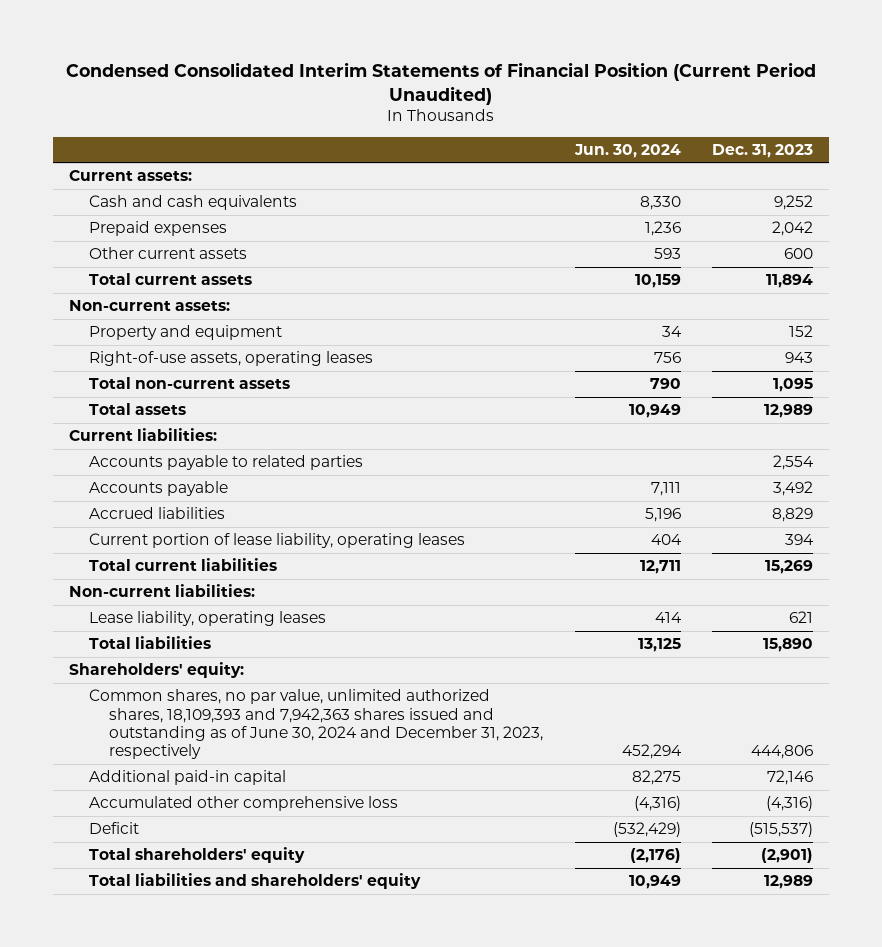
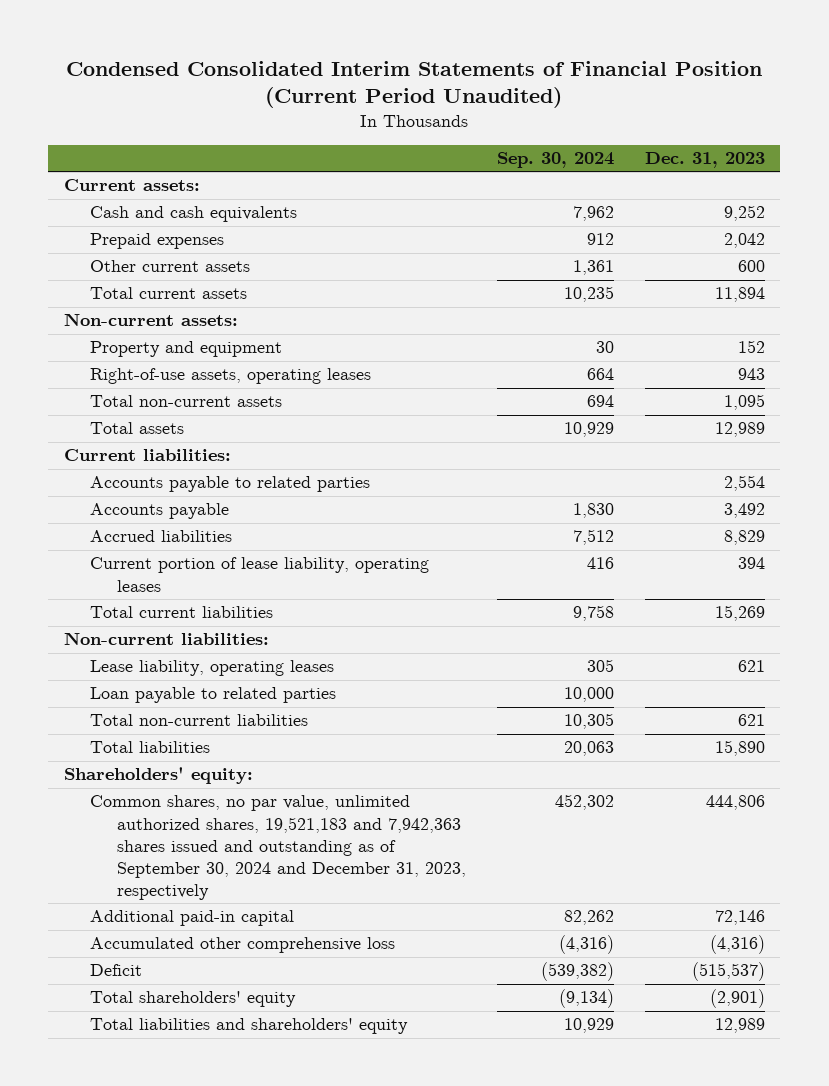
[573,143,681,158] Jun. 30, 2024 -> none
none -> [497,152,615,169] Sep. 30, 2024
none -> [90,687,337,704] Loan payable to related parties
none -> [90,714,309,727] Total non-current liabilities
[88,689,544,760] Common shares, no par value, unlimited authorized shares, 18,109,393 and 7,942,363 shares issued and outstanding as of June 30, 2024 and December 31, 2023, respectively -> [90,795,467,900] Common shares, no par value, unlimited authorized shares, 19,521,183 and 7,942,363 shares issued and outstanding as of September 30, 2024 and December 31, 2023, respectively

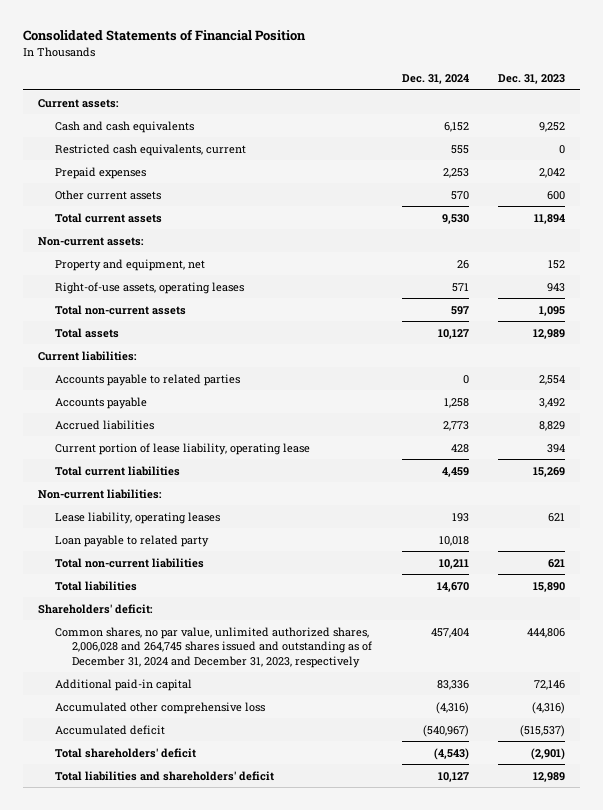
[66,60,763,109] Condensed Consolidated Interim Statements of Financial Position (Current Period Unaudited) -> [22,29,306,42] Consolidated Statements of Financial Position
[497,152,615,169] Sep. 30, 2024 -> none
none -> [401,74,469,85] Dec. 31, 2024
none -> [54,143,246,156] Restricted cash equivalents, current
[90,341,283,358] Property and equipment -> [54,258,205,271] Property and equipment, net
[90,557,430,592] Current portion of lease liability, operating leases -> [54,442,310,455] Current portion of lease liability, operating lease
[90,687,337,704] Loan payable to related parties -> [54,534,209,547] Loan payable to related party
[63,767,253,785] Shareholders' equity: -> [37,603,153,614] Shareholders' deficit:
[90,795,467,900] Common shares, no par value, unlimited authorized shares, 19,521,183 and 7,942,363 shares issued and outstanding as of September 30, 2024 and December 31, 2023, respectively -> [54,626,372,668] Common shares, no par value, unlimited authorized shares, 2,006,028 and 264,745 shares issued and outstanding as of December 31, 2024 and December 31, 2023, respectively
[90,964,143,977] Deficit -> [54,724,165,735] Accumulated deficit
[90,991,297,1008] Total shareholders' equity -> [54,747,196,758] Total shareholders' deficit
[90,1018,409,1035] Total liabilities and shareholders' equity -> [54,770,274,781] Total liabilities and shareholders' deficit

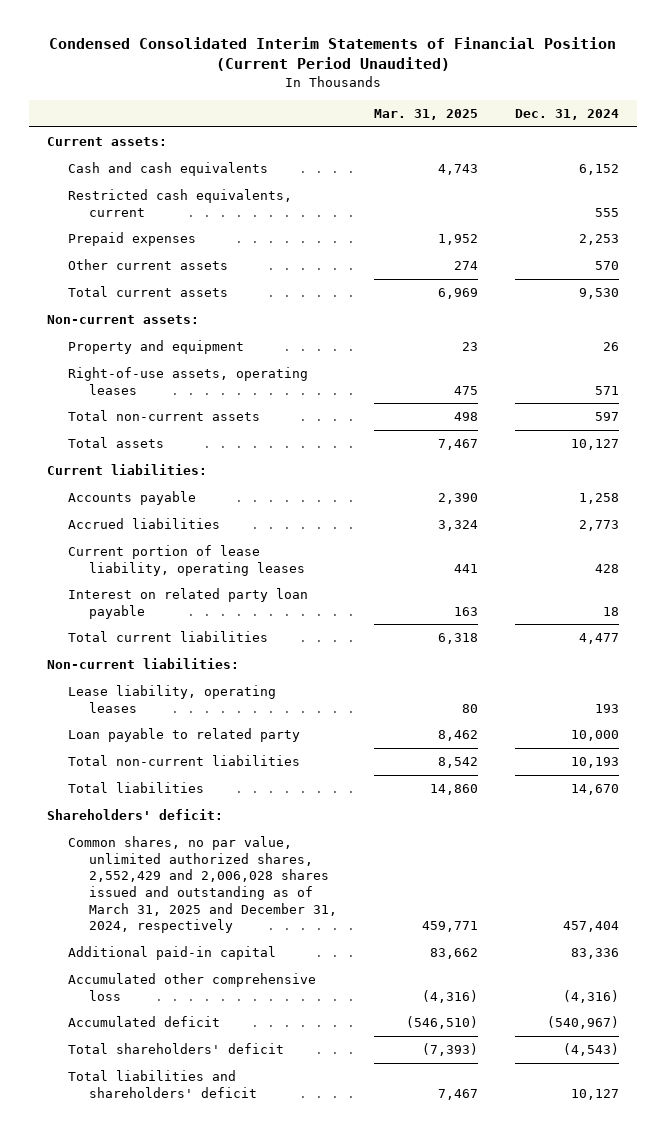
[22,29,306,42] Consolidated Statements of Financial Position -> [48,37,616,72] Condensed Consolidated Interim Statements of Financial Position (Current Period Unaudited)
[498,74,566,85] Dec. 31, 2023 -> none
none -> [373,109,478,121] Mar. 31, 2025
[54,258,205,271] Property and equipment, net -> [68,340,245,355] Property and equipment
[54,373,240,386] Accounts payable to related parties -> none
[54,442,310,455] Current portion of lease liability, operating lease -> [68,545,305,576] Current portion of lease liability, operating leases
none -> [68,588,309,619] Interest on related party loan payable
[441,466,469,477] 4,459 -> [578,633,619,645] 4,477
[438,535,469,546] 10,018 -> [570,730,619,742] 10,000
[438,558,469,569] 10,211 -> [570,757,619,769] 10,193
[54,626,372,668] Common shares, no par value, unlimited authorized shares, 2,006,028 and 264,745 shares issued and outstanding as of December 31, 2024 and December 31, 2023, respectively -> [68,836,337,934] Common shares, no par value, unlimited authorized shares, 2,552,429 and 2,006,028 shares issued and outstanding as of March 31, 2025 and December 31, 2024, respectively

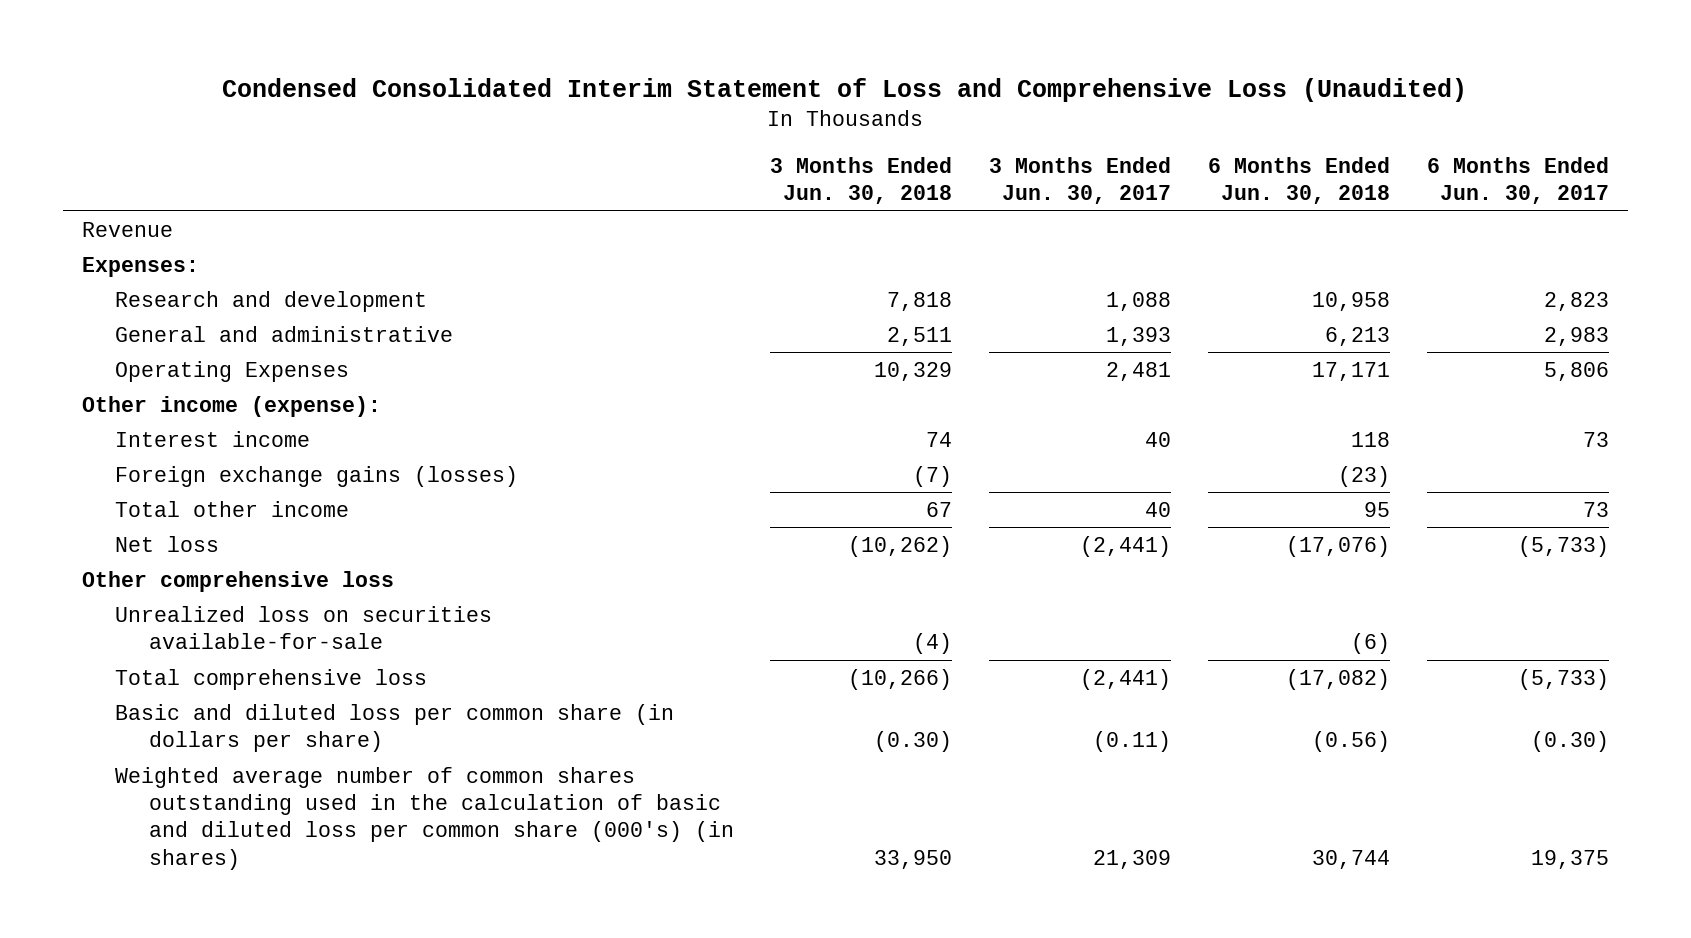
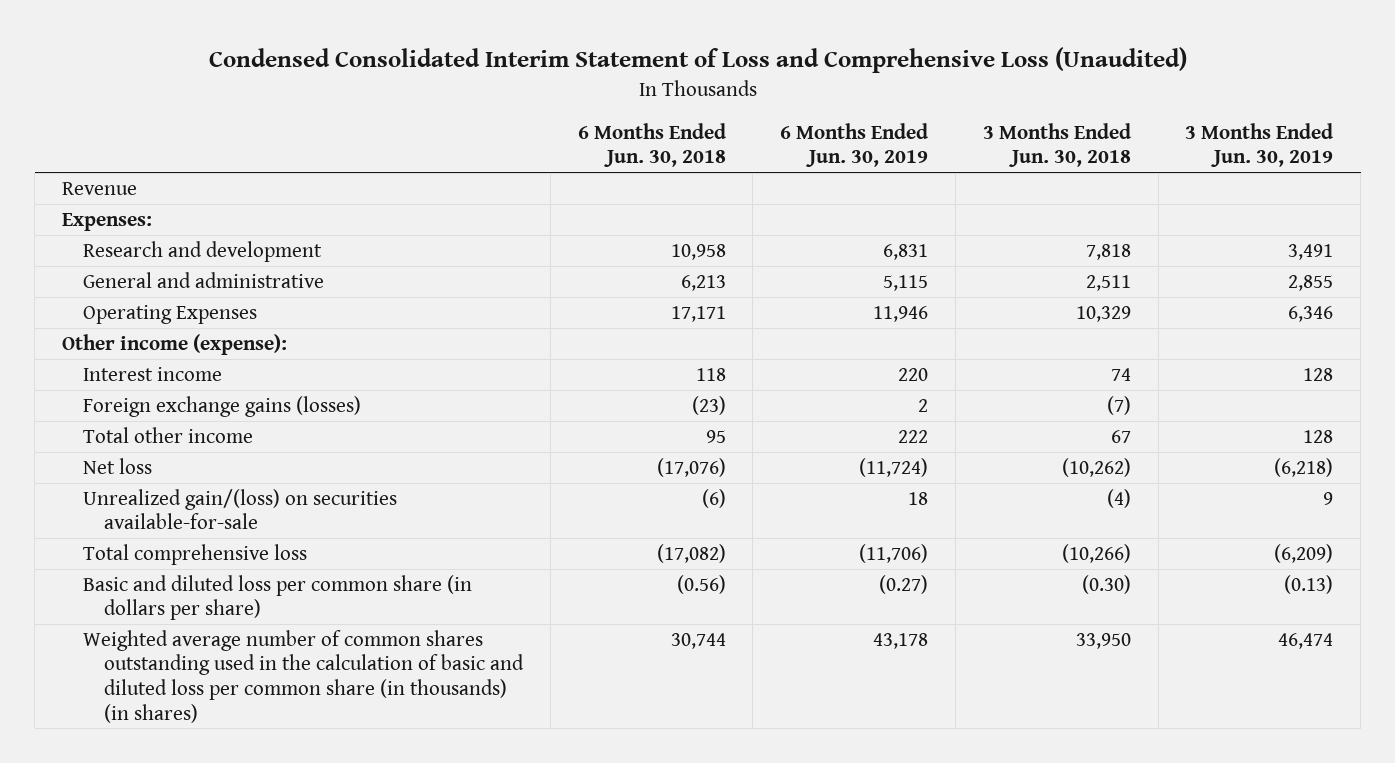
[989,156,1172,205] 3 Months Ended Jun. 30, 2017 -> none
[1427,156,1610,205] 6 Months Ended Jun. 30, 2017 -> none
none -> [780,122,929,168] 6 Months Ended Jun. 30, 2019
none -> [1185,122,1334,168] 3 Months Ended Jun. 30, 2019
[81,570,394,592] Other comprehensive loss -> none
[115,605,493,650] Unrealized loss on securities available-for-sale -> [82,488,397,530] Unrealized gain/(loss) on securities available-for-sale
[115,766,734,870] Weighted average number of common shares outstanding used in the calculation of basic and diluted loss per common share (000's) (in shares) -> [82,629,524,723] Weighted average number of common shares outstanding used in the calculation of basic and diluted loss per common share (in thousands) (in shares)

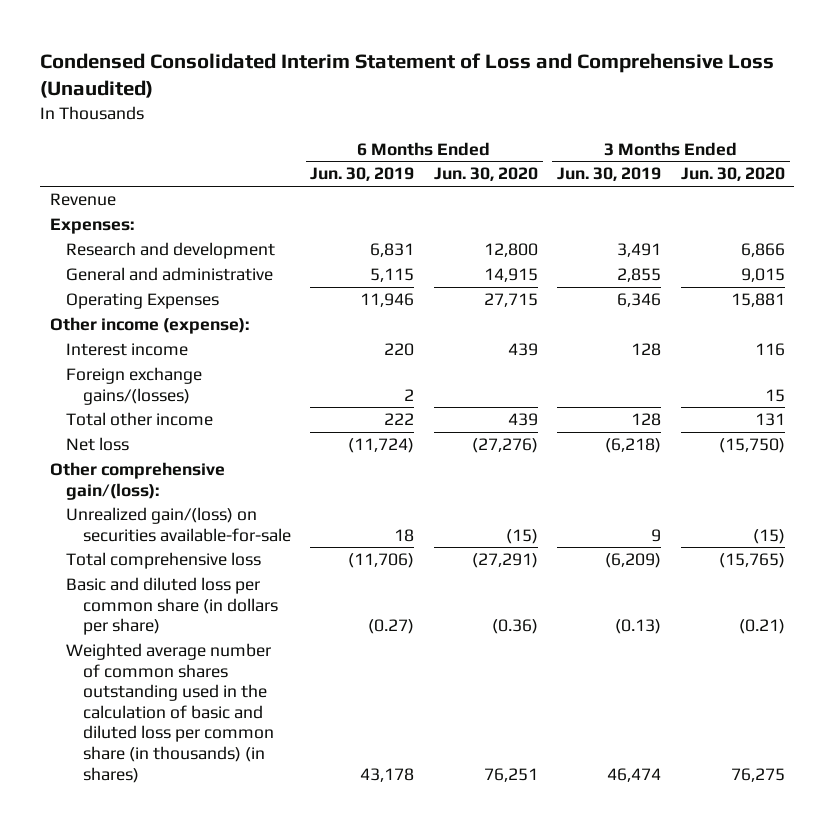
[577,122,726,168] 6 Months Ended Jun. 30, 2018 -> none
[982,122,1131,168] 3 Months Ended Jun. 30, 2018 -> none
none -> [433,167,538,182] Jun. 30, 2020
none -> [680,167,785,182] Jun. 30, 2020
[82,395,361,417] Foreign exchange gains (losses) -> [66,367,203,405] Foreign exchange gains/(losses)
none -> [49,462,225,500] Other comprehensive gain/(loss):

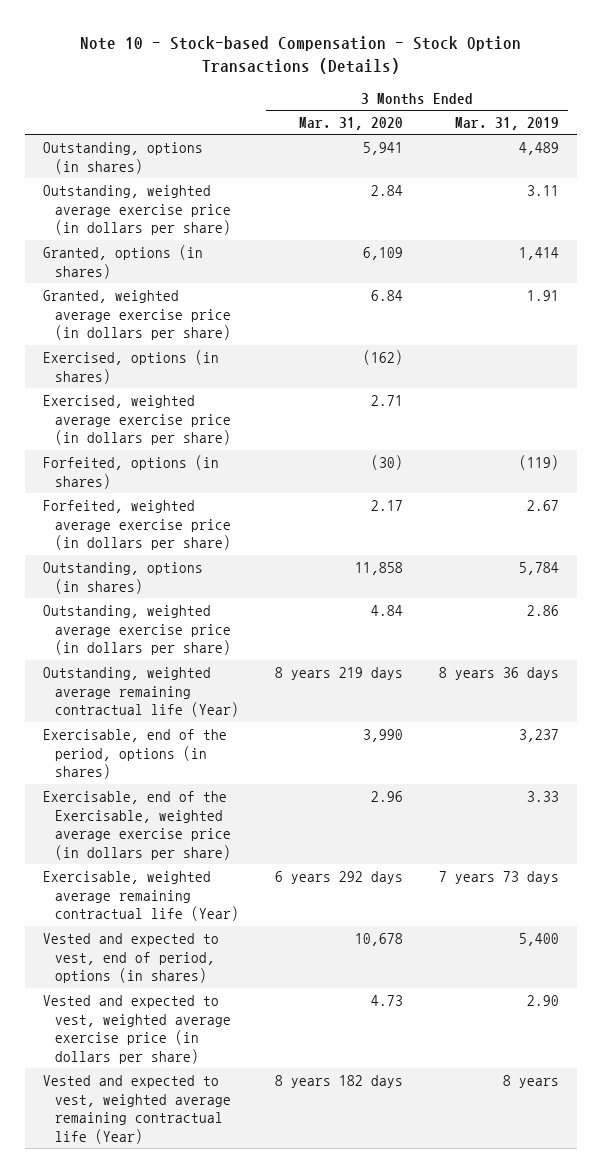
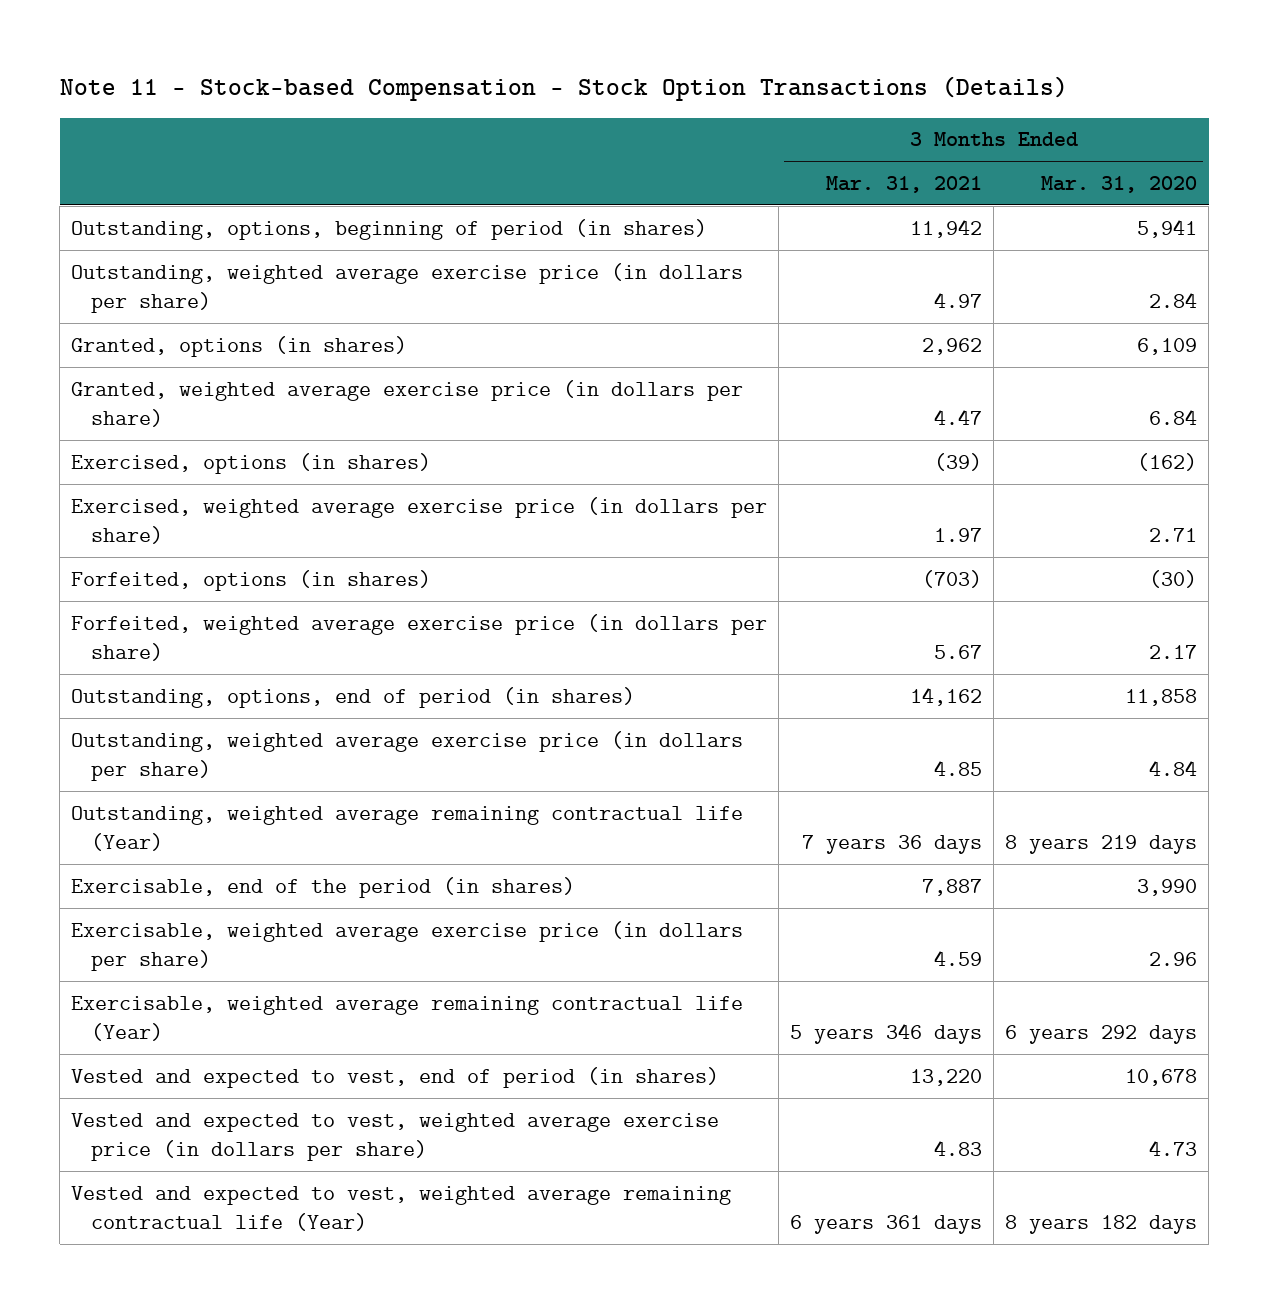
[80,36,522,75] Note 10 - Stock-based Compensation - Stock Option Transactions (Details) -> [59,75,1068,101] Note 11 - Stock-based Compensation - Stock Option Transactions (Details)
[454,116,559,130] Mar. 31, 2019 -> none
none -> [826,176,983,194] Mar. 31, 2021
[43,141,204,174] Outstanding, options (in shares) -> [71,218,708,240] Outstanding, options, beginning of period (in shares)
[43,561,204,594] Outstanding, options (in shares) -> [71,686,636,708] Outstanding, options, end of period (in shares)
[43,728,228,780] Exercisable, end of the period, options (in shares) -> [71,876,576,898] Exercisable, end of the period (in shares)
[43,790,231,860] Exercisable, end of the Exercisable, weighted average exercise price (in dollars per share) -> [71,920,744,971] Exercisable, weighted average exercise price (in dollars per share)
[43,932,220,984] Vested and expected to vest, end of period, options (in shares) -> [71,1066,720,1088] Vested and expected to vest, end of period (in shares)

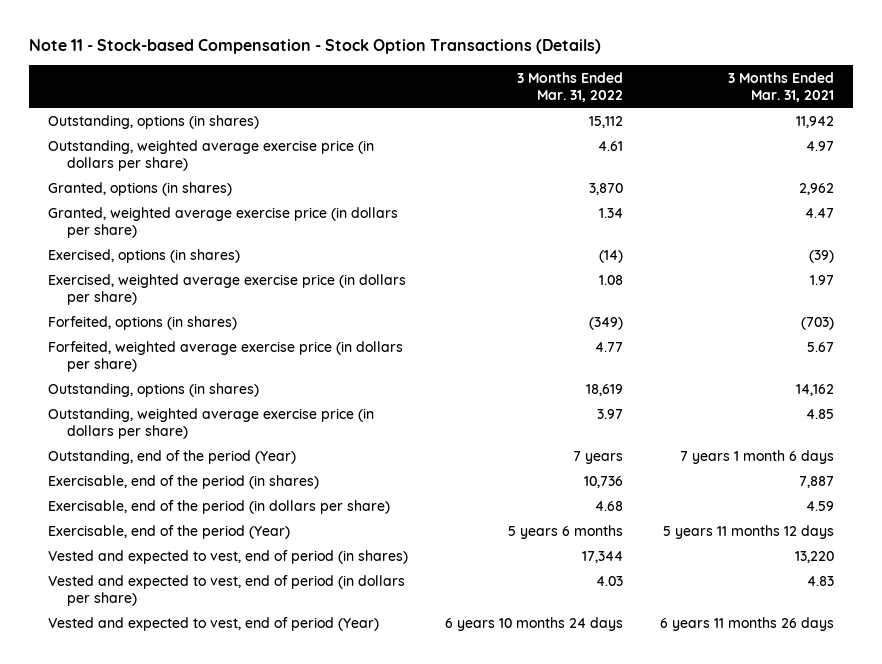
[1041,176,1198,194] Mar. 31, 2020 -> none
none -> [517,71,624,102] 3 Months Ended Mar. 31, 2022
[71,218,708,240] Outstanding, options, beginning of period (in shares) -> [47,114,259,129] Outstanding, options (in shares)
[71,686,636,708] Outstanding, options, end of period (in shares) -> [47,382,259,397] Outstanding, options (in shares)
[71,805,744,851] Outstanding, weighted average remaining contractual life (Year) -> none
none -> [47,449,296,464] Outstanding, end of the period (Year)
[71,995,744,1041] Exercisable, weighted average remaining contractual life (Year) -> none
[71,920,744,971] Exercisable, weighted average exercise price (in dollars per share) -> [47,499,390,514] Exercisable, end of the period (in dollars per share)
none -> [47,524,290,539] Exercisable, end of the period (Year)
[71,1112,720,1161] Vested and expected to vest, weighted average exercise price (in dollars per share) -> [47,574,405,606] Vested and expected to vest, end of period (in dollars per share)
[71,1185,732,1231] Vested and expected to vest, weighted average remaining contractual life (Year) -> [47,616,379,631] Vested and expected to vest, end of period (Year)
[790,1214,983,1234] 6 years 361 days -> [660,616,835,631] 6 years 11 months 26 days

